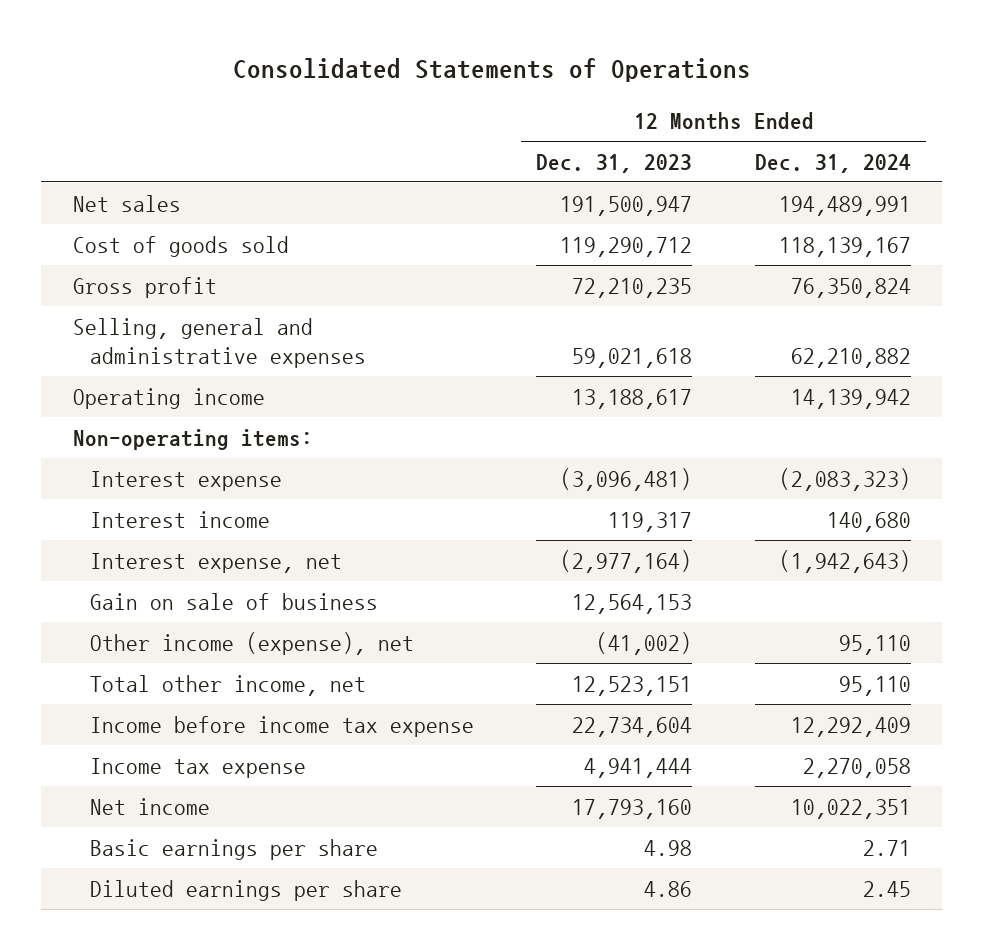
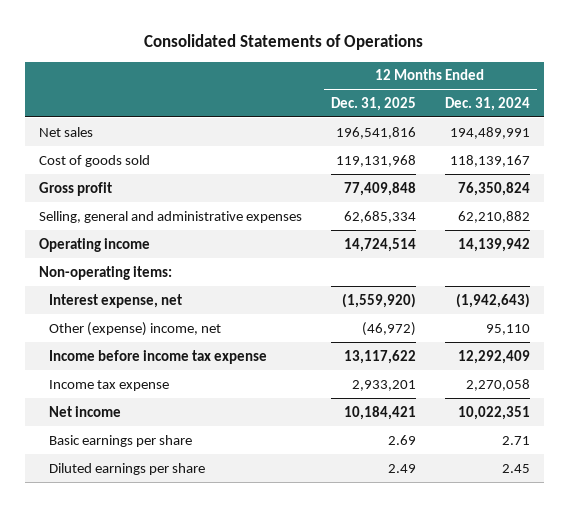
[536,153,693,173] Dec. 31, 2023 -> none
none -> [330,96,416,111] Dec. 31, 2025
[90,470,283,491] Interest expense -> none
[90,510,271,528] Interest income -> none
[90,592,379,610] Gain on sale of business -> none
[90,674,367,696] Total other income, net -> none
[90,631,415,655] Other income (expense), net -> [49,321,222,336] Other (expense) income, net

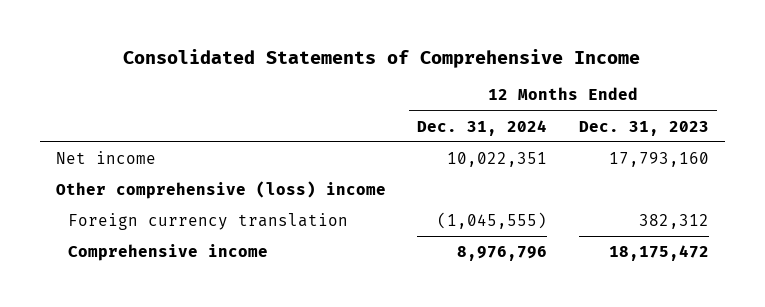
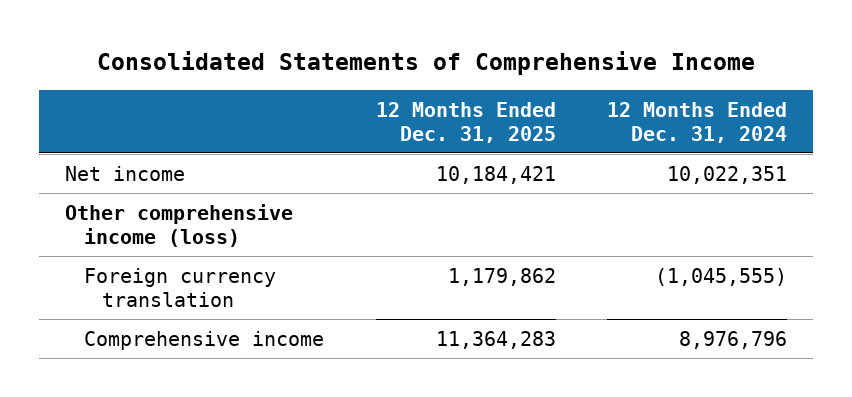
[579,120,710,136] Dec. 31, 2023 -> none
none -> [375,101,556,143] 12 Months Ended Dec. 31, 2025
[55,181,386,200] Other comprehensive (loss) income -> [64,203,293,247] Other comprehensive income (loss)

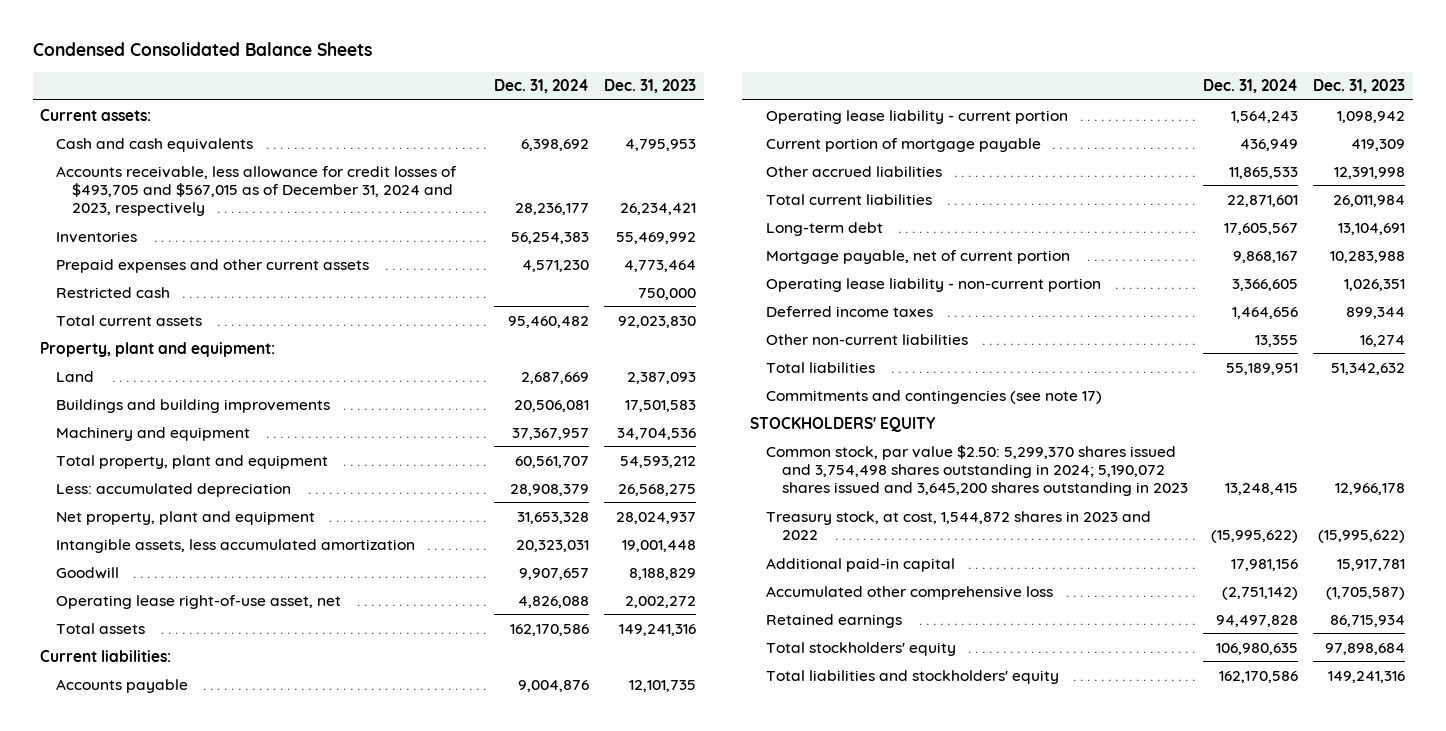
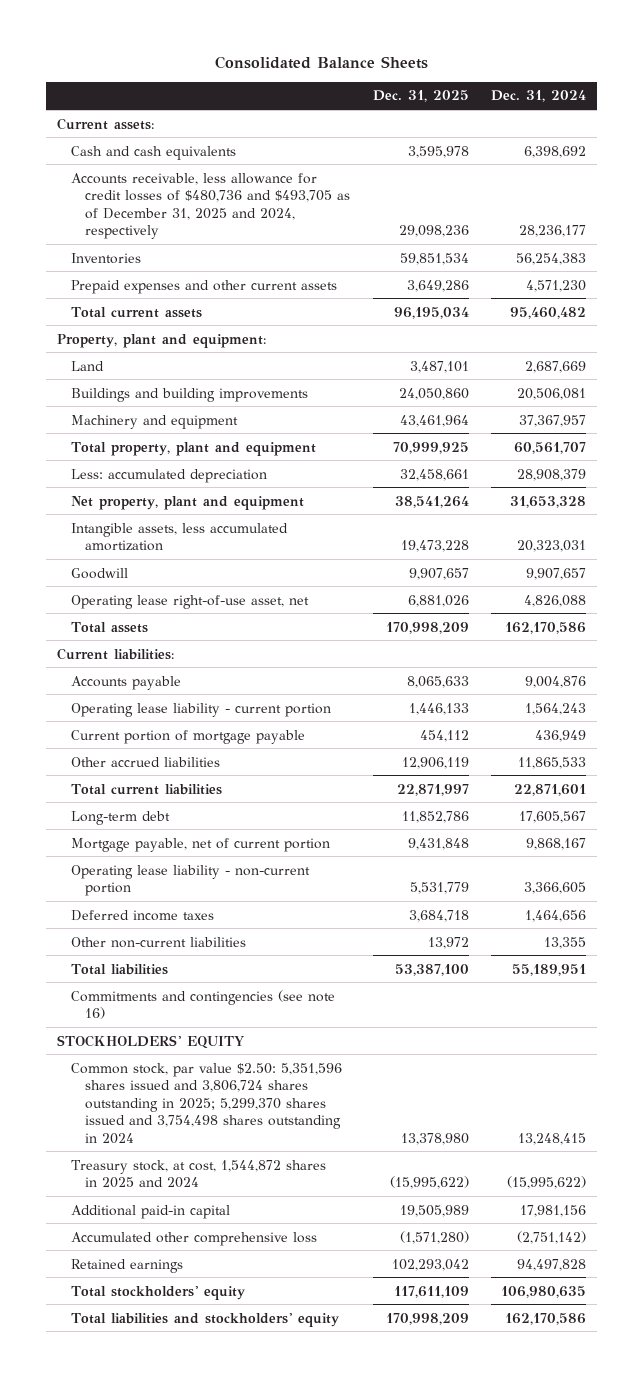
[32,42,372,57] Condensed Consolidated Balance Sheets -> [214,55,428,69] Consolidated Balance Sheets
[604,79,697,94] Dec. 31, 2023 -> none
none -> [372,90,469,103] Dec. 31, 2025
[56,165,458,217] Accounts receivable, less allowance for credit losses of $493,705 and $567,015 as of December 31, 2024 and 2023, respectively -> [71,172,351,240] Accounts receivable, less allowance for credit losses of $480,736 and $493,705 as of December 31, 2025 and 2024, respectively
[56,286,171,298] Restricted cash -> none
[765,389,1102,404] Commitments and contingencies (see note 17) -> [71,989,336,1020] Commitments and contingencies (see note 16)
[765,444,1188,497] Common stock, par value $2.50: 5,299,370 shares issued and 3,754,498 shares outstanding in 2024; 5,190,072 shares issued and 3,645,200 shares outstanding in 2023 -> [71,1062,343,1144] Common stock, par value $2.50: 5,351,596 shares issued and 3,806,724 shares outstanding in 2025; 5,299,370 shares issued and 3,754,498 shares outstanding in 2024
[765,510,1151,540] Treasury stock, at cost, 1,544,872 shares in 2023 and 2022 -> [71,1159,327,1189] Treasury stock, at cost, 1,544,872 shares in 2025 and 2024

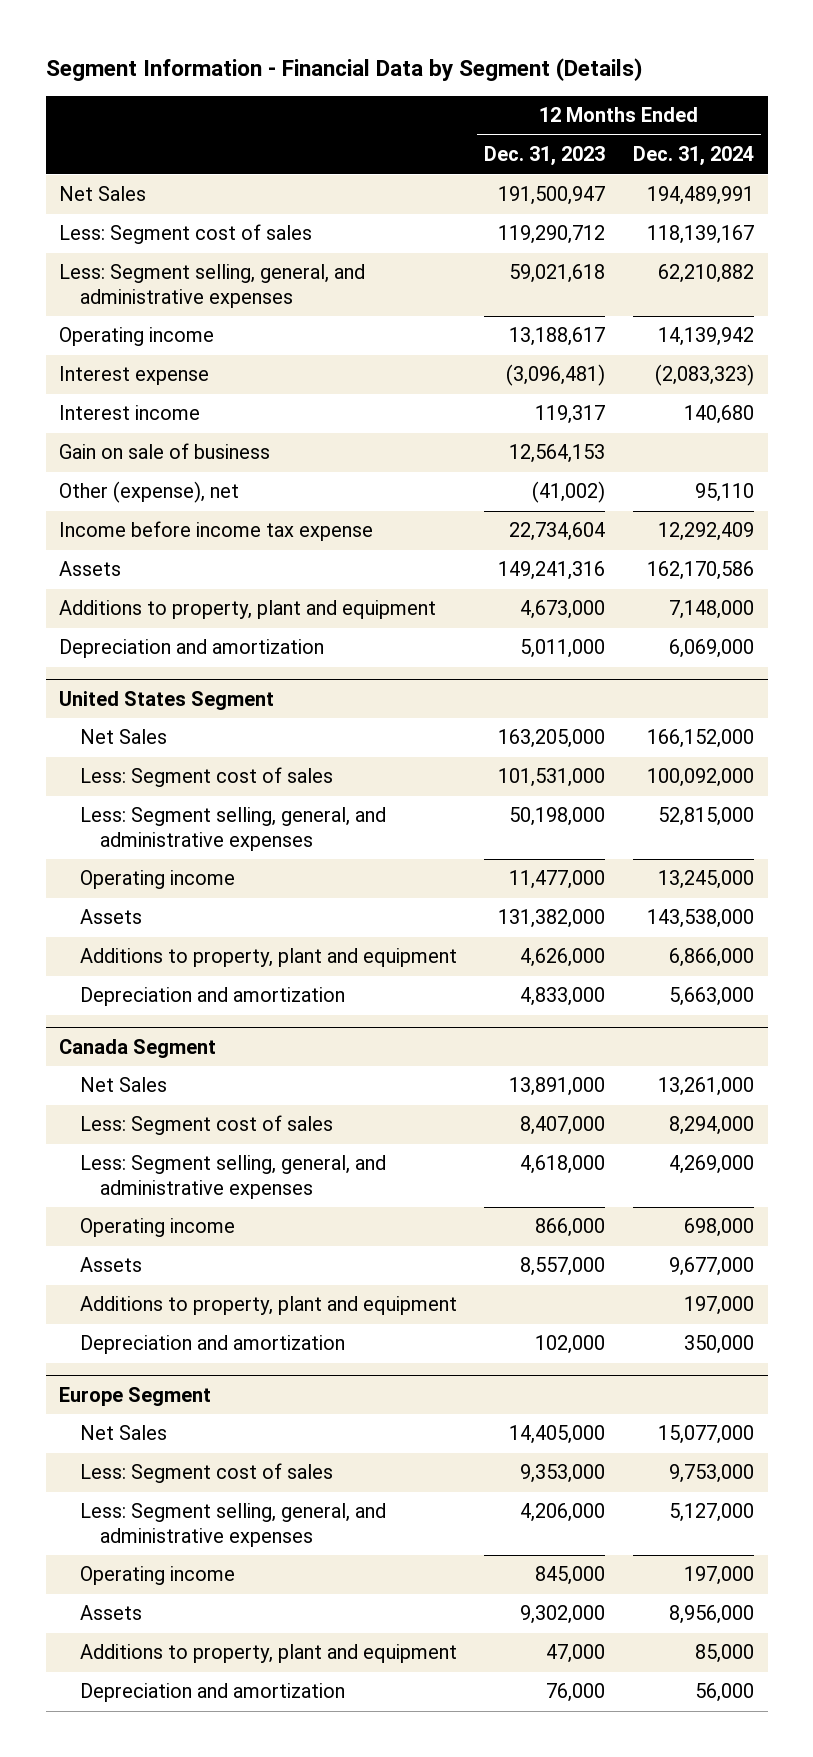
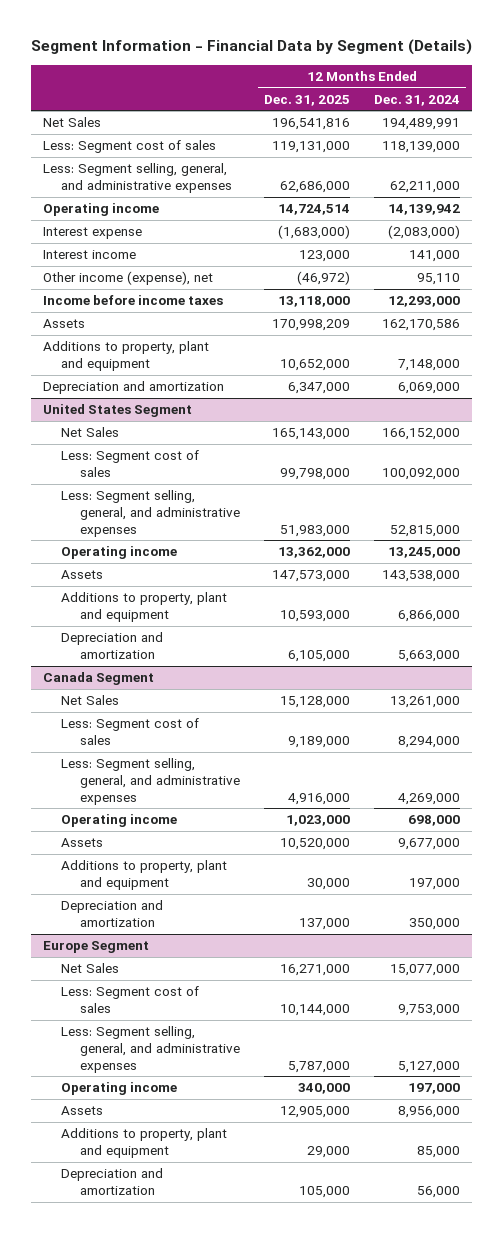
[484,146,606,167] Dec. 31, 2023 -> none
none -> [264,94,351,106] Dec. 31, 2025
[647,225,755,245] 118,139,167 -> [382,141,461,154] 118,139,000
[658,264,755,284] 62,210,882 -> [390,180,461,193] 62,211,000
[59,443,271,460] Gain on sale of business -> none
[655,364,755,387] (2,083,323) -> [388,225,461,240] (2,083,000)
[684,405,755,425] 140,680 -> [409,250,461,263] 141,000
[59,481,240,504] Other (expense), net -> [42,271,213,286] Other income (expense), net
[59,521,374,542] Income before income tax expense -> [42,295,223,306] Income before income taxes
[658,522,755,542] 12,292,409 -> [388,296,461,308] 12,293,000

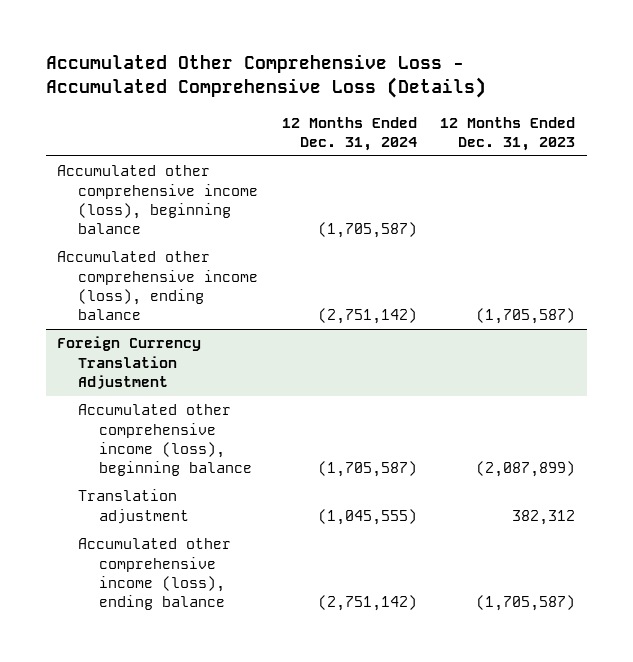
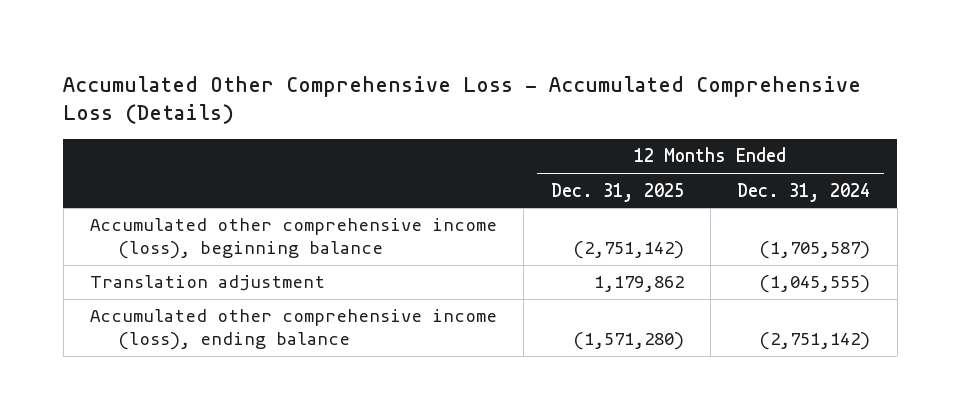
[440,116,576,151] 12 Months Ended Dec. 31, 2023 -> none
none -> [550,182,684,202] Dec. 31, 2025
[57,251,259,321] Accumulated other comprehensive income (loss), ending balance -> none
[57,336,202,390] Foreign Currency Translation Adjustment -> none
[78,404,253,477] Accumulated other comprehensive income (loss), beginning balance -> none

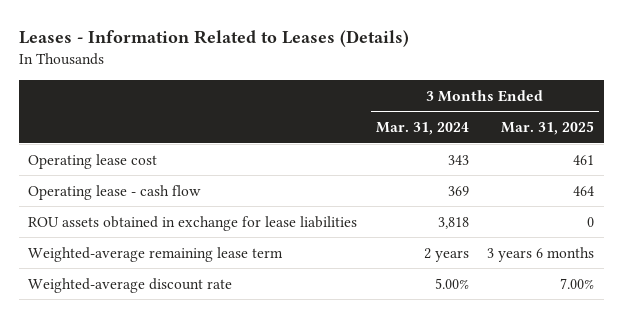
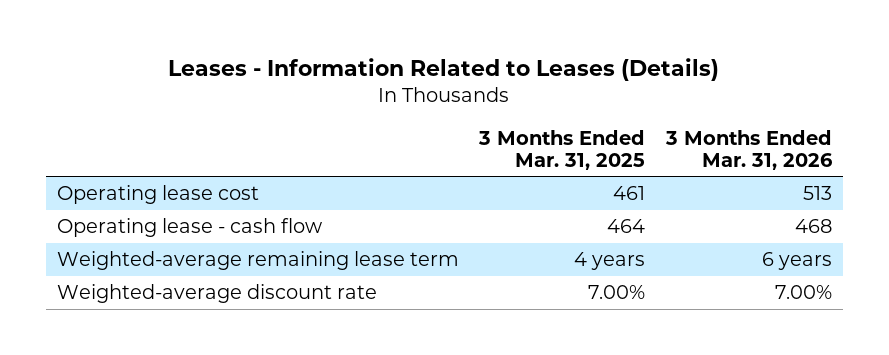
[375,122,469,136] Mar. 31, 2024 -> none
none -> [665,129,834,170] 3 Months Ended Mar. 31, 2026
[28,215,358,231] ROU assets obtained in exchange for lease liabilities -> none
[487,246,595,262] 3 years 6 months -> [574,252,646,271] 4 years

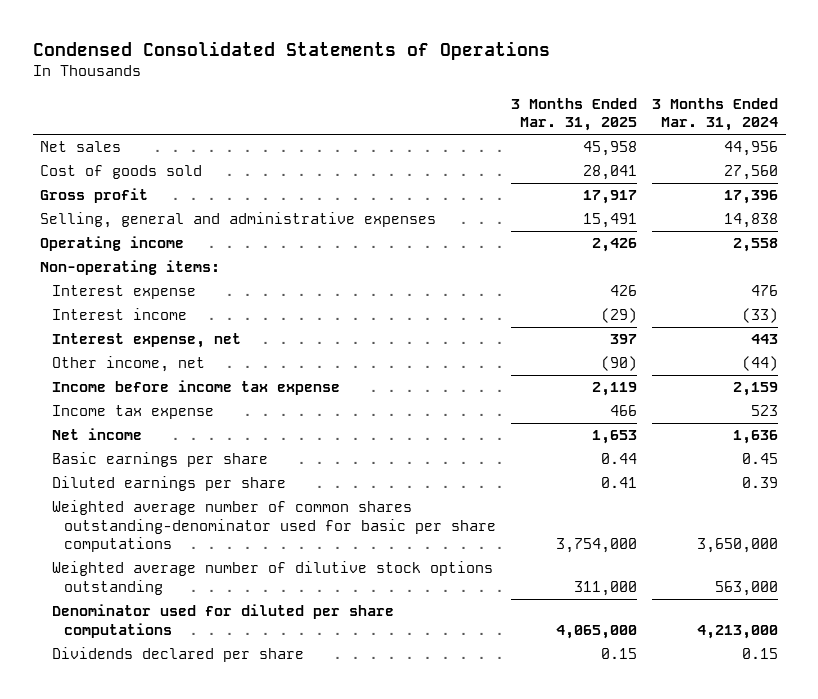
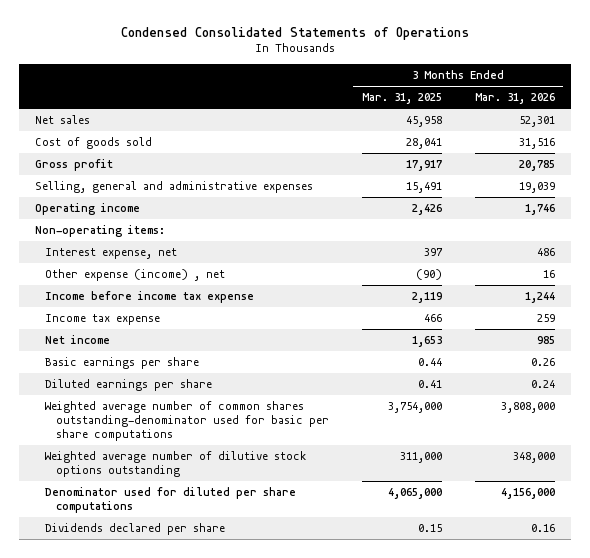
[652,97,779,132] 3 Months Ended Mar. 31, 2024 -> none
none -> [474,93,555,105] Mar. 31, 2026
[52,285,197,300] Interest expense -> none
[52,308,188,321] Interest income -> none
[52,356,206,373] Other income, net -> [45,269,226,282] Other expense (income) , net

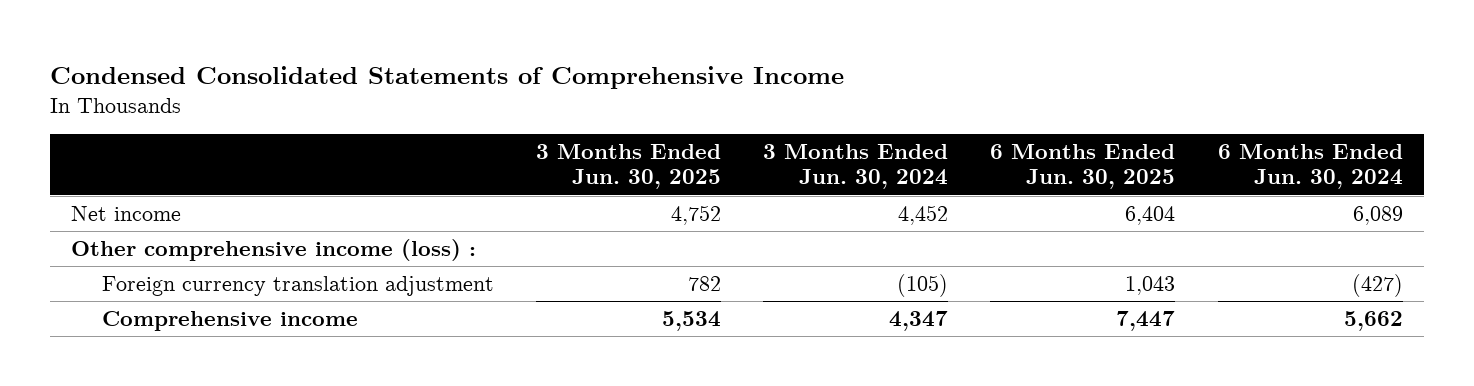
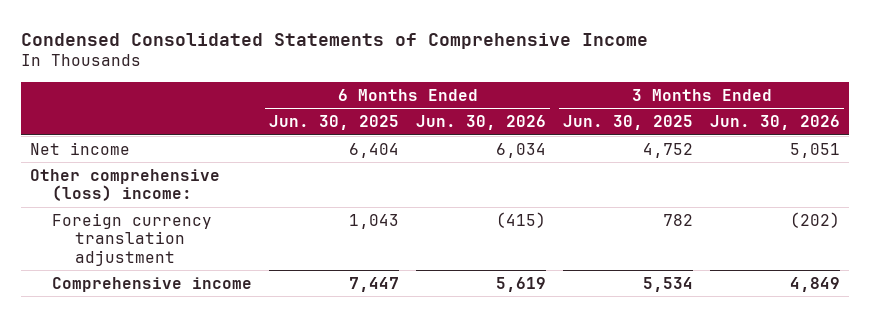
[763,144,949,190] 3 Months Ended Jun. 30, 2024 -> none
[1217,144,1403,190] 6 Months Ended Jun. 30, 2024 -> none
none -> [416,115,547,131] Jun. 30, 2026
none -> [710,115,841,131] Jun. 30, 2026
[71,239,477,262] Other comprehensive income (loss) : -> [29,168,220,202] Other comprehensive (loss) income:

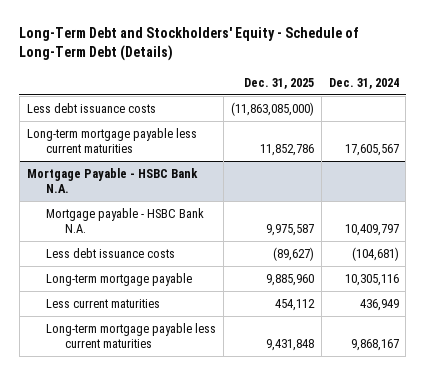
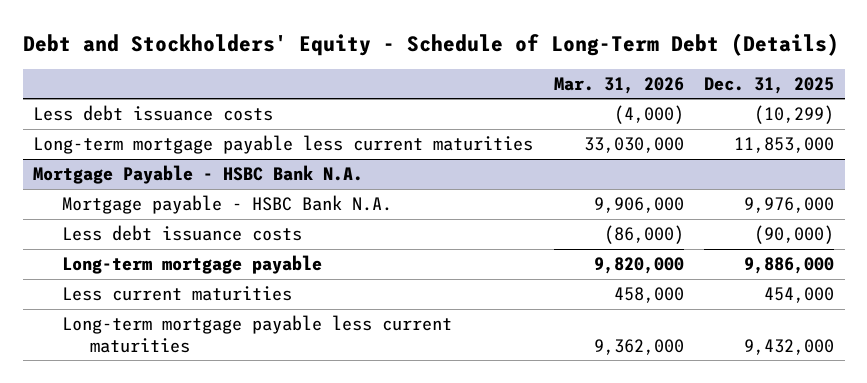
[19,27,360,62] Long-Term Debt and Stockholders' Equity - Schedule of Long-Term Debt (Details) -> [22,32,839,56] Debt and Stockholders' Equity - Schedule of Long-Term Debt (Details)
[328,77,399,89] Dec. 31, 2024 -> none
none -> [553,76,684,94] Mar. 31, 2026
[230,101,314,116] (11,863,085,000) -> [754,105,835,125] (10,299)
[259,143,314,156] 11,852,786 -> [734,137,835,154] 11,853,000
[265,223,314,236] 9,975,587 -> [744,197,835,214] 9,976,000
[272,246,314,261] (89,627) -> [754,225,835,245] (90,000)
[265,273,314,286] 9,885,960 -> [744,257,835,275] 9,886,000
[274,298,315,311] 454,112 -> [764,287,835,304] 454,000
[265,338,314,351] 9,431,848 -> [744,338,835,355] 9,432,000

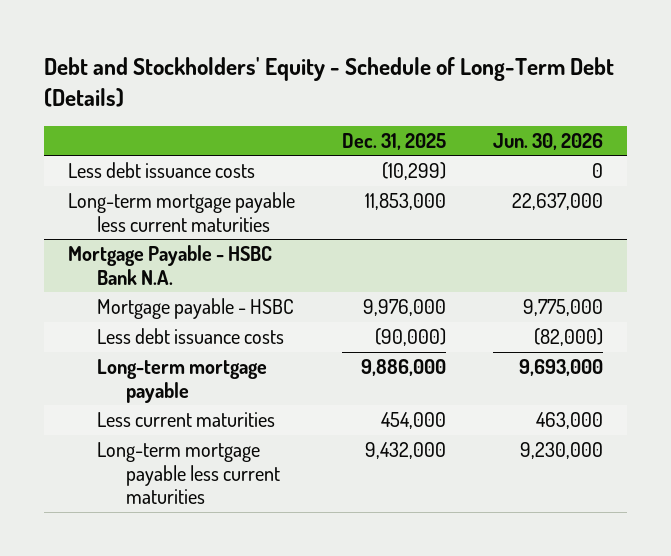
[553,76,684,94] Mar. 31, 2026 -> none
none -> [493,132,604,150] Jun. 30, 2026
[61,195,392,215] Mortgage payable - HSBC Bank N.A. -> [96,298,294,320] Mortgage payable - HSBC

